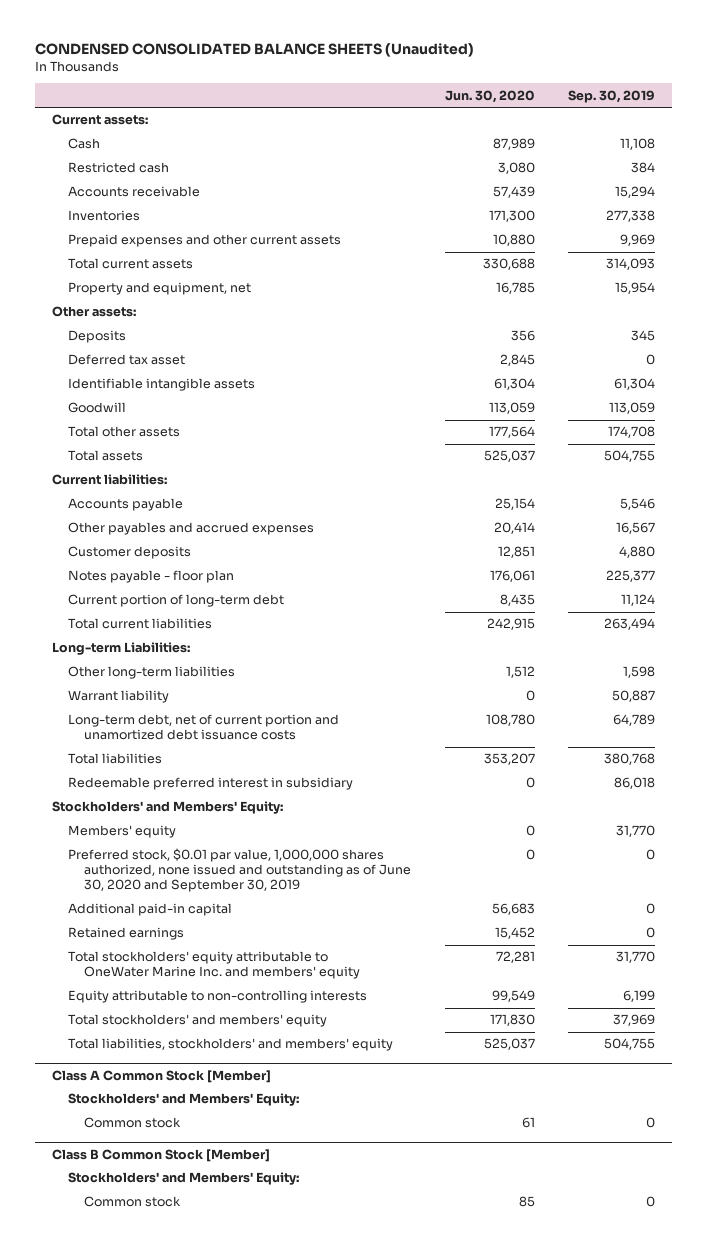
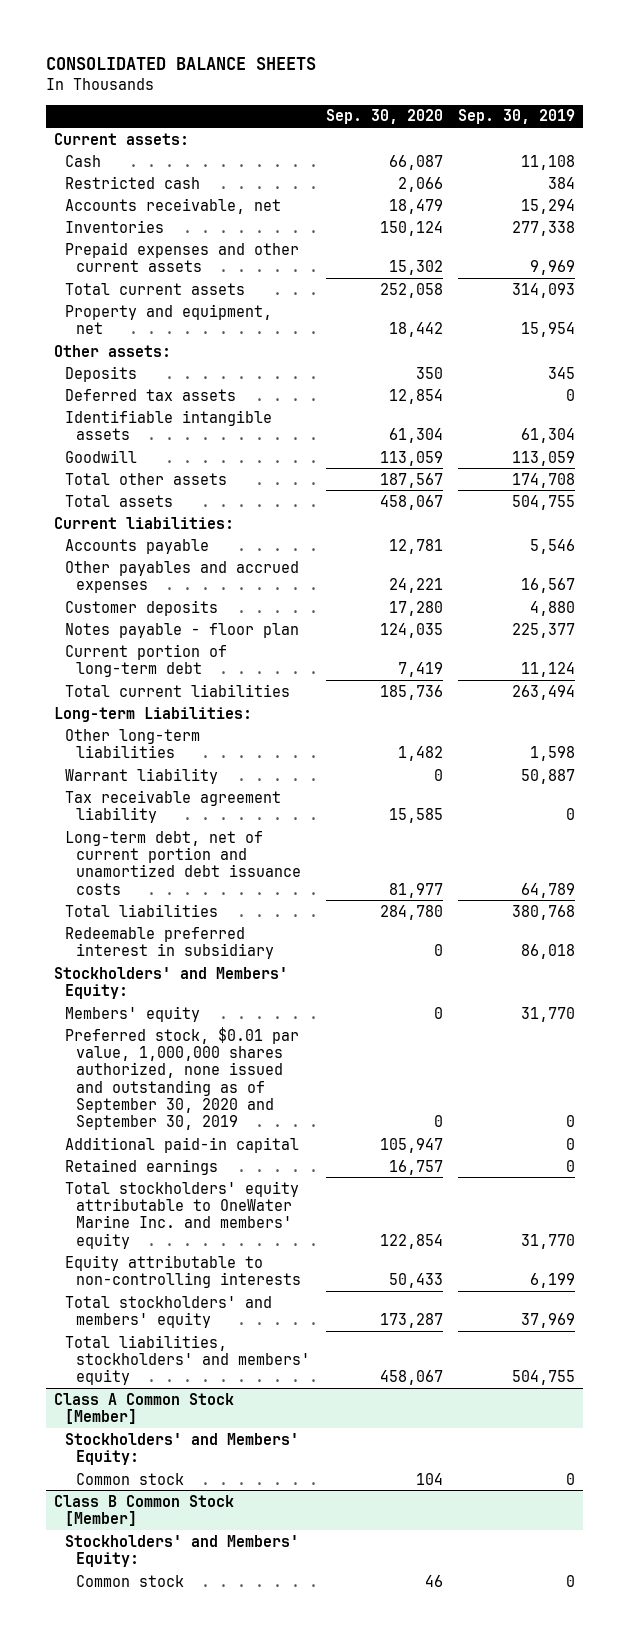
[35,43,475,58] CONDENSED CONSOLIDATED BALANCE SHEETS (Unaudited) -> [46,56,317,70] CONSOLIDATED BALANCE SHEETS
[444,89,535,103] Jun. 30, 2020 -> none
none -> [325,109,443,125] Sep. 30, 2020
[68,186,201,198] Accounts receivable -> [65,197,282,214] Accounts receivable, net
[68,354,186,366] Deferred tax asset -> [65,388,237,401] Deferred tax assets
none -> [65,789,282,824] Tax receivable agreement liability
[68,848,412,893] Preferred stock, $0.01 par value, 1,000,000 shares authorized, none issued and outstanding as of June 30, 2020 and September 30, 2019 -> [65,1026,300,1131] Preferred stock, $0.01 par value, 1,000,000 shares authorized, none issued and outstanding as of September 30, 2020 and September 30, 2019

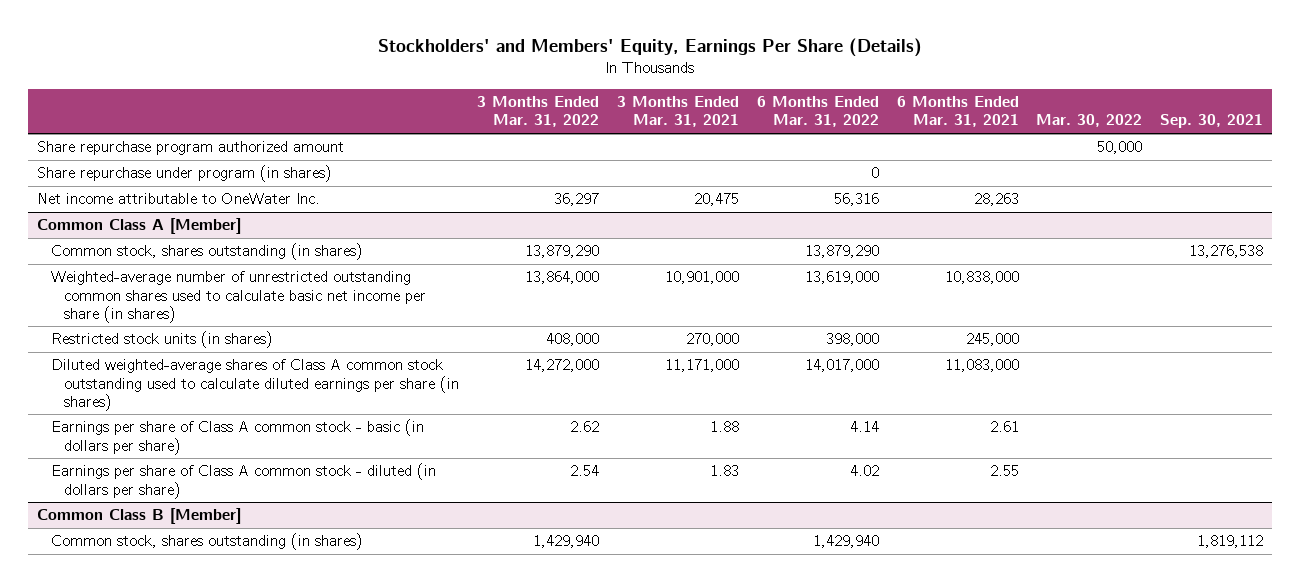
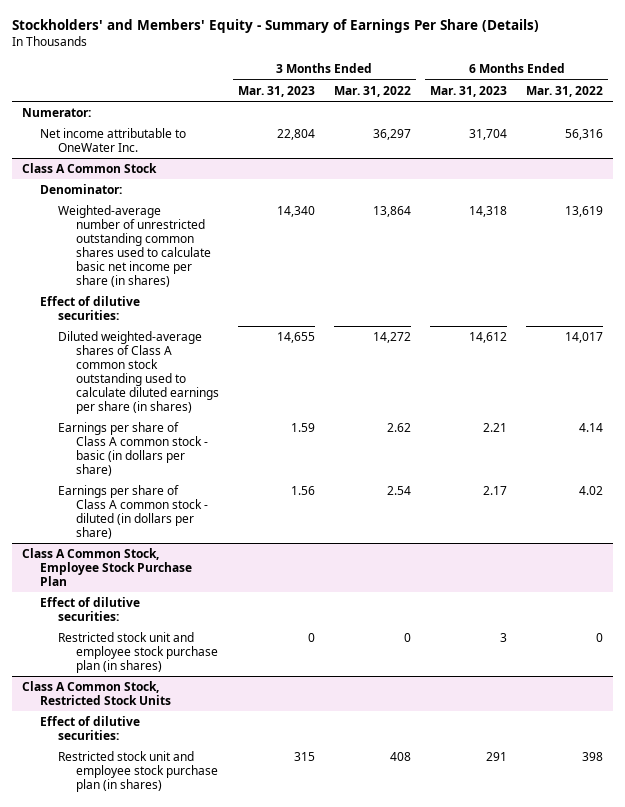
[377,38,922,58] Stockholders' and Members' Equity, Earnings Per Share (Details) -> [12,19,540,34] Stockholders' and Members' Equity - Summary of Earnings Per Share (Details)
[616,96,739,128] 3 Months Ended Mar. 31, 2021 -> none
[896,96,1019,128] 6 Months Ended Mar. 31, 2021 -> none
[1036,114,1143,128] Mar. 30, 2022 -> none
[1160,114,1264,129] Sep. 30, 2021 -> none
none -> [237,85,315,97] Mar. 31, 2023
none -> [430,85,508,97] Mar. 31, 2023
[36,141,344,156] Share repurchase program authorized amount -> none
[36,165,332,183] Share repurchase under program (in shares) -> none
none -> [21,107,91,117] Numerator:
[50,243,363,261] Common stock, shares outstanding (in shares) -> none
[50,331,273,349] Restricted stock units (in shares) -> none
[36,218,241,235] Common Class A [Member] -> [21,162,157,173] Class A Common Stock
none -> [39,183,122,194] Denominator:
[525,271,600,285] 13,864,000 -> [372,205,411,217] 13,864
[804,271,879,285] 13,619,000 -> [565,205,604,217] 13,619
none -> [39,295,140,320] Effect of dilutive securities:
[525,359,600,373] 14,272,000 -> [372,331,411,343] 14,272
[804,359,879,373] 14,017,000 -> [565,331,604,343] 14,017
[36,508,241,525] Common Class B [Member] -> none
[50,533,363,551] Common stock, shares outstanding (in shares) -> none
none -> [21,547,192,586] Class A Common Stock, Employee Stock Purchase Plan
none -> [39,596,140,621] Effect of dilutive securities:
none -> [57,631,218,673] Restricted stock unit and employee stock purchase plan (in shares)
none -> [21,680,171,705] Class A Common Stock, Restricted Stock Units
none -> [39,715,140,740] Effect of dilutive securities:
none -> [57,750,218,792] Restricted stock unit and employee stock purchase plan (in shares)

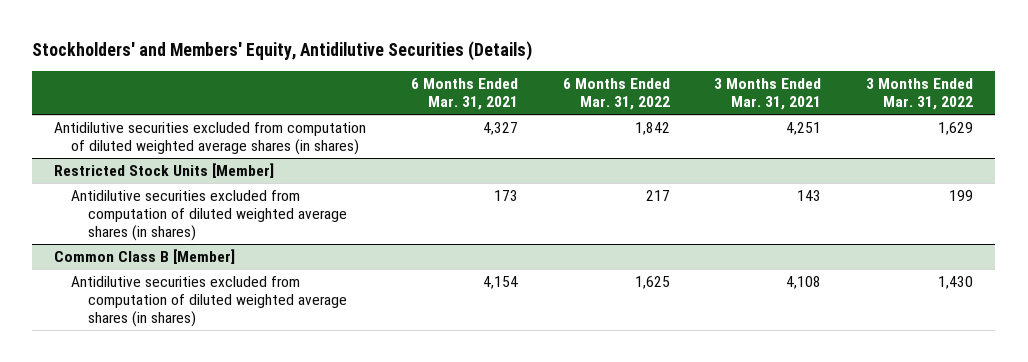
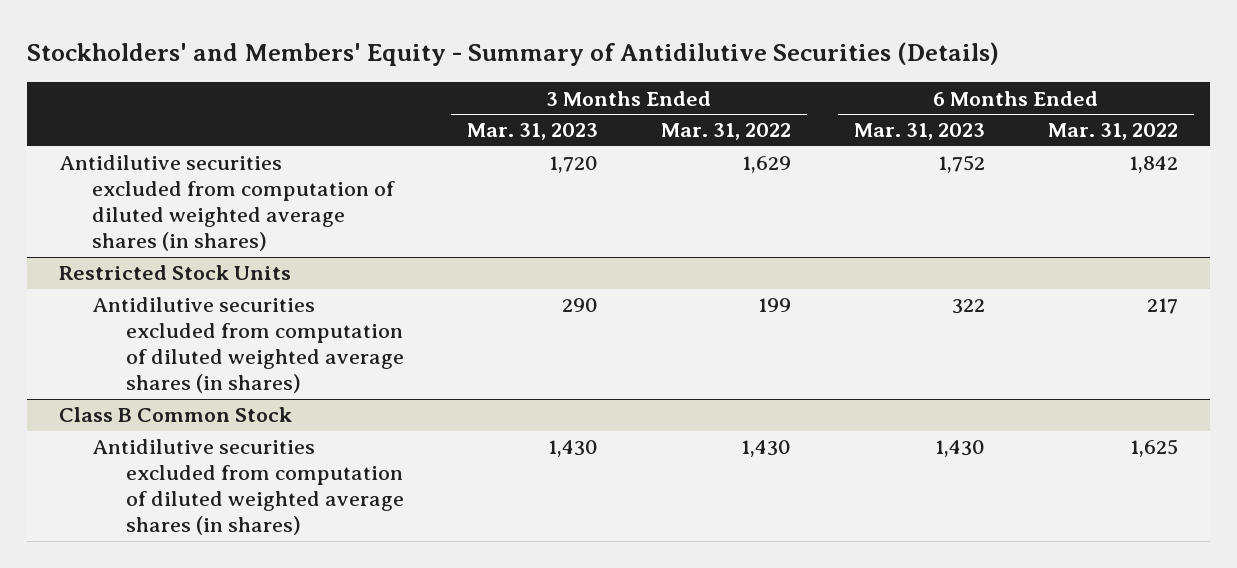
[32,40,533,61] Stockholders' and Members' Equity, Antidilutive Securities (Details) -> [27,41,1000,66] Stockholders' and Members' Equity - Summary of Antidilutive Securities (Details)
[411,78,519,111] 6 Months Ended Mar. 31, 2021 -> none
[714,78,822,111] 3 Months Ended Mar. 31, 2021 -> none
none -> [466,123,598,141] Mar. 31, 2023
none -> [854,123,986,141] Mar. 31, 2023
[54,162,275,178] Restricted Stock Units [Member] -> [58,265,291,281] Restricted Stock Units
[54,248,236,264] Common Class B [Member] -> [58,407,292,423] Class B Common Stock

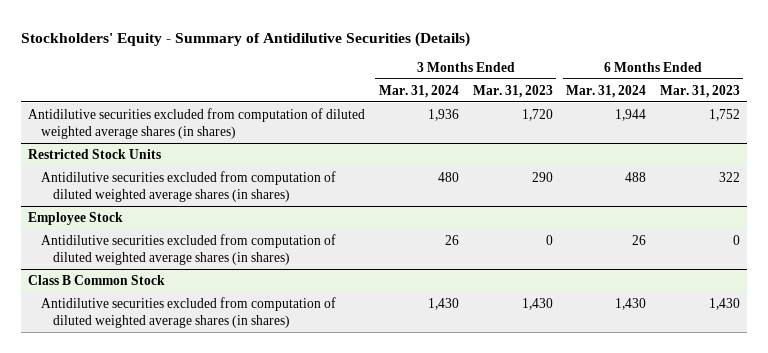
[27,41,1000,66] Stockholders' and Members' Equity - Summary of Antidilutive Securities (Details) -> [21,31,471,47] Stockholders' Equity - Summary of Antidilutive Securities (Details)
[660,123,791,141] Mar. 31, 2022 -> none
[1048,123,1179,141] Mar. 31, 2022 -> none
none -> [378,84,459,98] Mar. 31, 2024
none -> [566,84,647,98] Mar. 31, 2024
none -> [28,211,124,225] Employee Stock
none -> [40,233,336,265] Antidilutive securities excluded from computation of diluted weighted average shares (in shares)

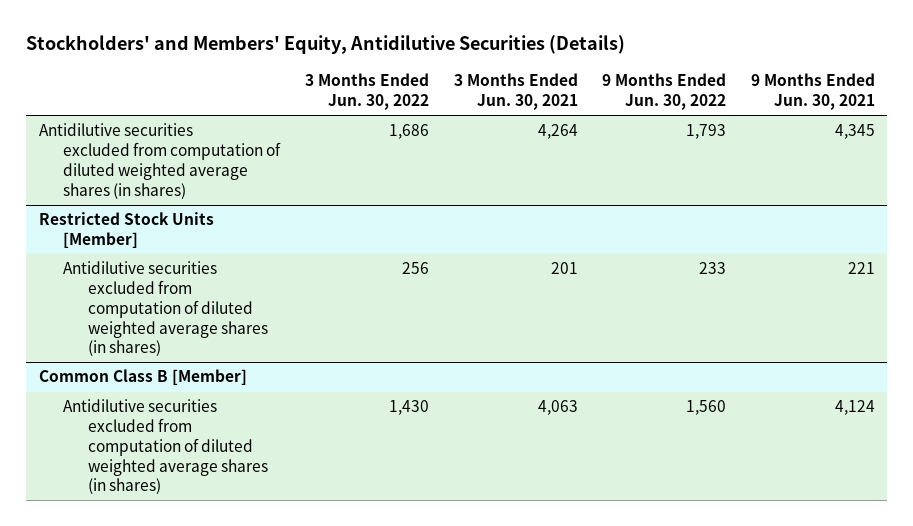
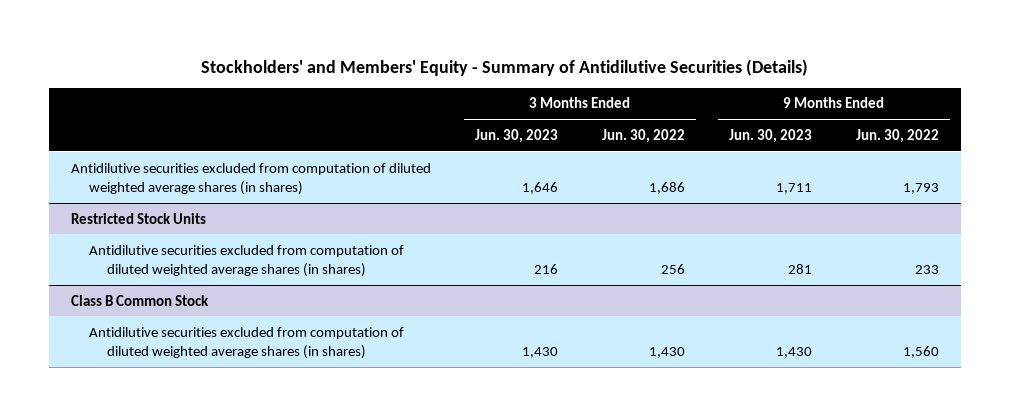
[26,35,626,55] Stockholders' and Members' Equity, Antidilutive Securities (Details) -> [200,58,808,76] Stockholders' and Members' Equity - Summary of Antidilutive Securities (Details)
[453,73,578,111] 3 Months Ended Jun. 30, 2021 -> none
[750,73,875,111] 9 Months Ended Jun. 30, 2021 -> none
none -> [474,128,558,143] Jun. 30, 2023
none -> [728,128,812,143] Jun. 30, 2023
[38,212,214,249] Restricted Stock Units [Member] -> [71,212,207,224] Restricted Stock Units
[38,369,247,386] Common Class B [Member] -> [71,294,210,306] Class B Common Stock

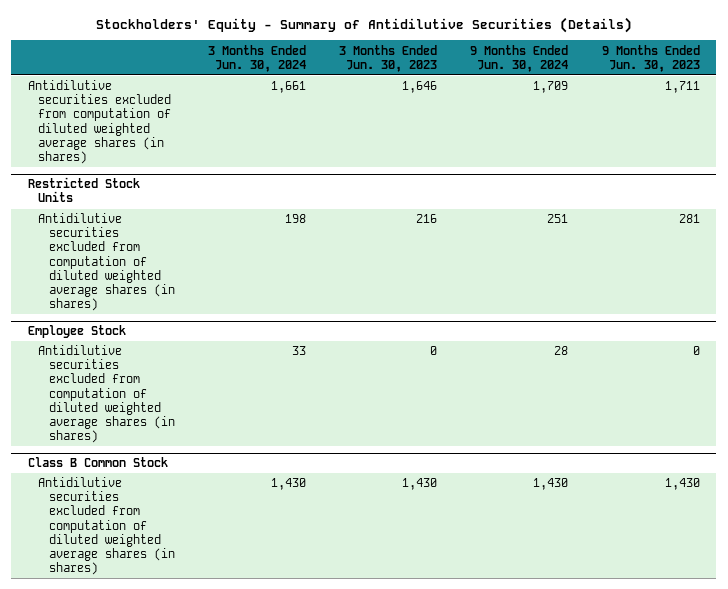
[200,58,808,76] Stockholders' and Members' Equity - Summary of Antidilutive Securities (Details) -> [95,16,632,33] Stockholders' Equity - Summary of Antidilutive Securities (Details)
[601,128,685,143] Jun. 30, 2022 -> none
[855,128,939,143] Jun. 30, 2022 -> none
none -> [207,44,306,72] 3 Months Ended Jun. 30, 2024
none -> [470,44,569,72] 9 Months Ended Jun. 30, 2024
none -> [27,325,126,339] Employee Stock
none -> [38,345,175,443] Antidilutive securities excluded from computation of diluted weighted average shares (in shares)

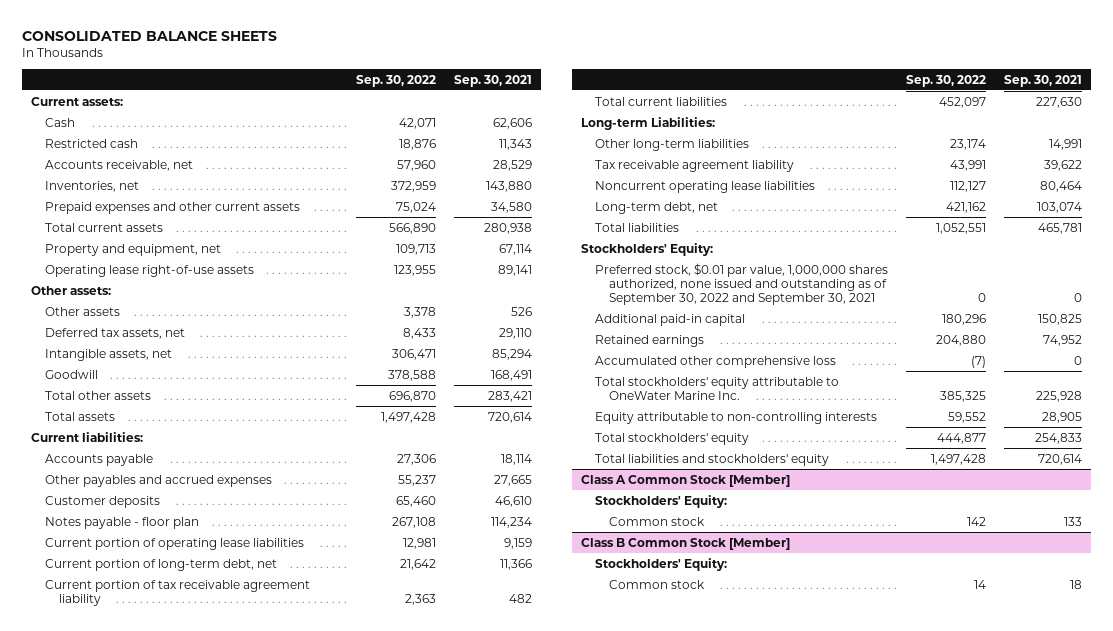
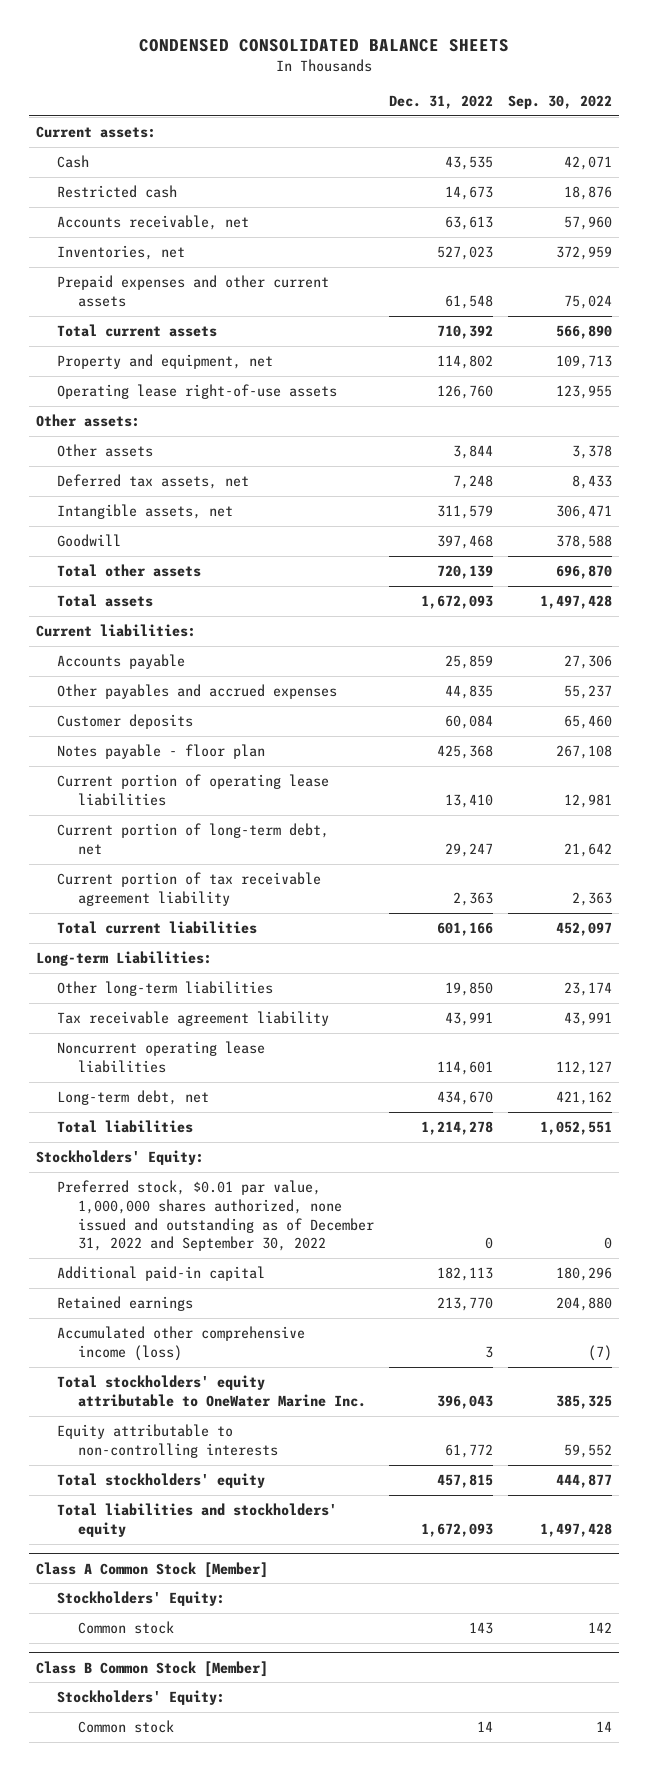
[21,30,277,41] CONSOLIDATED BALANCE SHEETS -> [138,39,509,53] CONDENSED CONSOLIDATED BALANCE SHEETS
[454,74,533,87] Sep. 30, 2021 -> none
none -> [388,94,493,109] Dec. 31, 2022
[594,262,888,305] Preferred stock, $0.01 par value, 1,000,000 shares authorized, none issued and outstanding as of September 30, 2022 and September 30, 2021 -> [56,1180,375,1252] Preferred stock, $0.01 par value, 1,000,000 shares authorized, none issued and outstanding as of December 31, 2022 and September 30, 2022
[594,355,836,368] Accumulated other comprehensive loss -> [56,1326,305,1361] Accumulated other comprehensive income (loss)

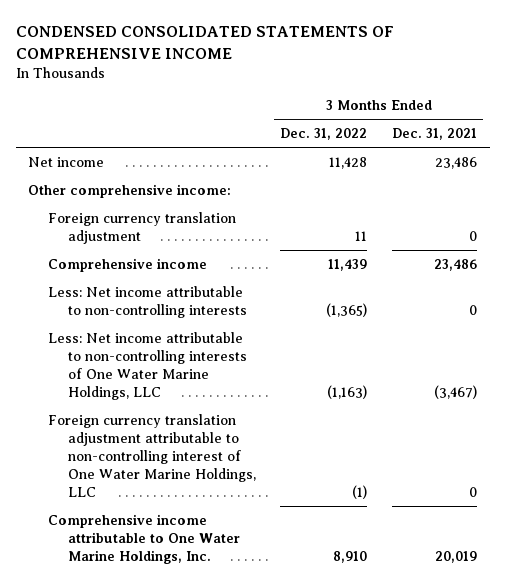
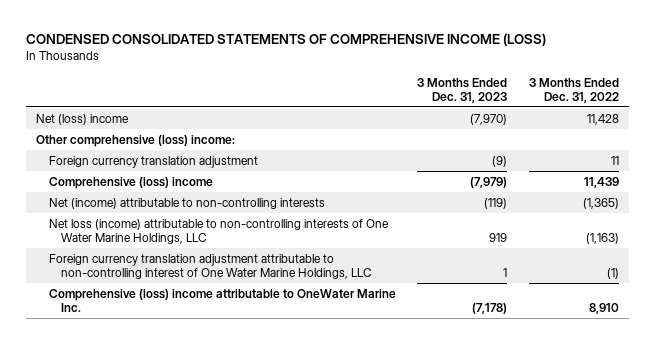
[15,26,394,60] CONDENSED CONSOLIDATED STATEMENTS OF COMPREHENSIVE INCOME -> [25,33,546,47] CONDENSED CONSOLIDATED STATEMENTS OF COMPREHENSIVE INCOME (LOSS)
[392,128,478,141] Dec. 31, 2021 -> none
none -> [417,77,508,103] 3 Months Ended Dec. 31, 2023
[28,156,105,167] Net income -> [36,113,130,125] Net (loss) income
[28,183,232,198] Other comprehensive income: -> [36,134,236,147] Other comprehensive (loss) income:
[47,257,207,272] Comprehensive income -> [48,176,213,189] Comprehensive (loss) income
[47,285,247,318] Less: Net income attributable to non-controlling interests -> [48,197,325,209] Net (income) attributable to non-controlling interests
[47,331,247,400] Less: Net income attributable to non-controlling interests of One Water Marine Holdings, LLC -> [48,218,389,244] Net loss (income) attributable to non-controlling interests of One Water Marine Holdings, LLC
[47,513,240,564] Comprehensive income attributable to One Water Marine Holdings, Inc. -> [48,288,396,312] Comprehensive (loss) income attributable to OneWater Marine Inc.

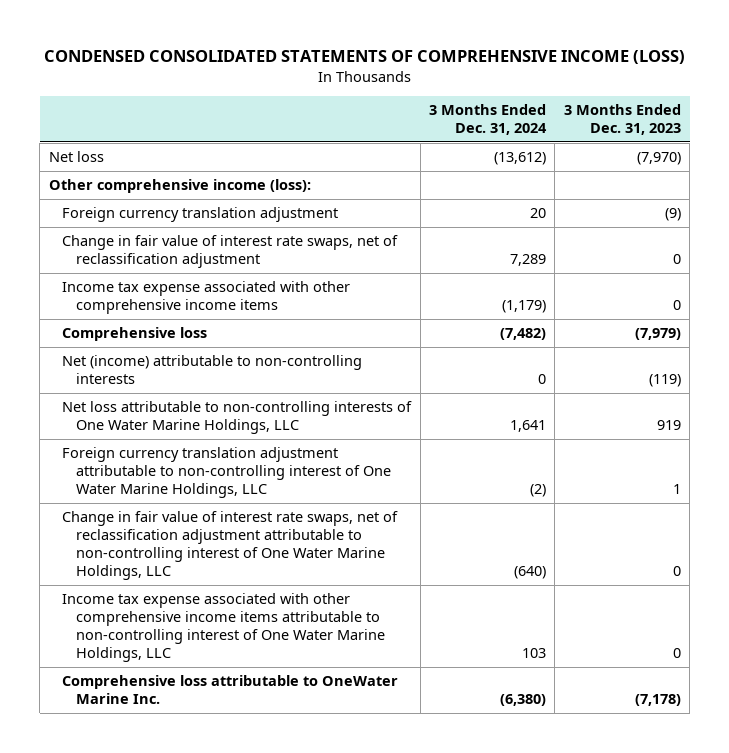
[528,77,619,103] 3 Months Ended Dec. 31, 2022 -> none
none -> [428,104,547,136] 3 Months Ended Dec. 31, 2024
[36,113,130,125] Net (loss) income -> [48,151,104,163] Net loss
[36,134,236,147] Other comprehensive (loss) income: -> [48,179,311,194] Other comprehensive income (loss):
none -> [62,235,399,269] Change in fair value of interest rate swaps, net of reclassification adjustment
none -> [62,281,351,315] Income tax expense associated with other comprehensive income items
[48,176,213,189] Comprehensive (loss) income -> [62,327,208,342] Comprehensive loss
[48,218,389,244] Net loss (income) attributable to non-controlling interests of One Water Marine Holdings, LLC -> [62,401,413,435] Net loss attributable to non-controlling interests of One Water Marine Holdings, LLC
none -> [62,511,399,581] Change in fair value of interest rate swaps, net of reclassification adjustment attributable to non-controlling interest of One Water Marine Holdings, LLC
none -> [62,593,385,663] Income tax expense associated with other comprehensive income items attributable to non-controlling interest of One Water Marine Holdings, LLC
[48,288,396,312] Comprehensive (loss) income attributable to OneWater Marine Inc. -> [62,675,399,705] Comprehensive loss attributable to OneWater Marine Inc.

